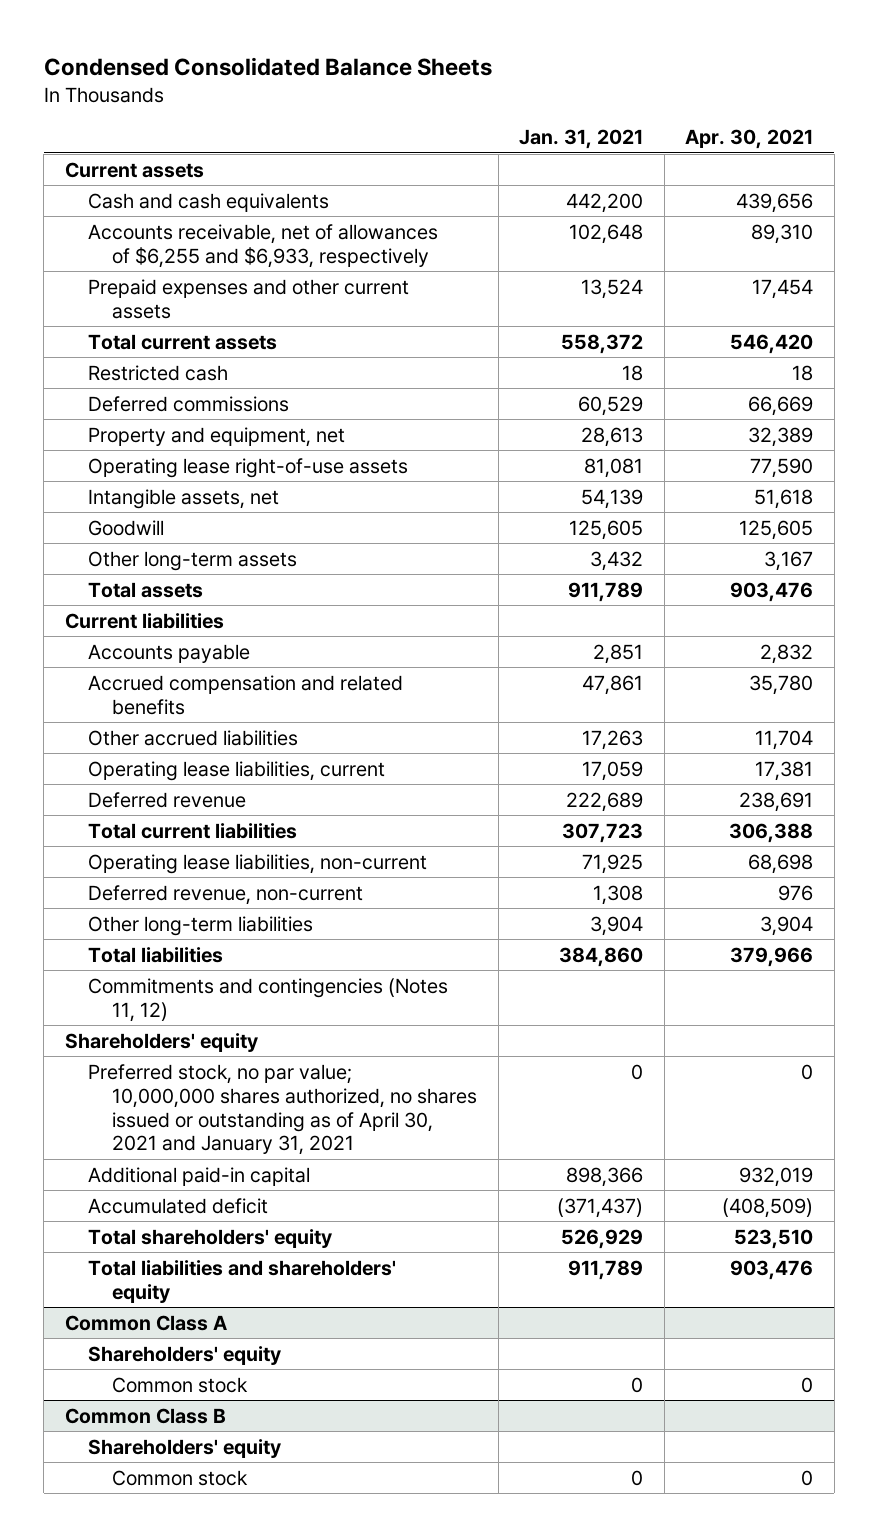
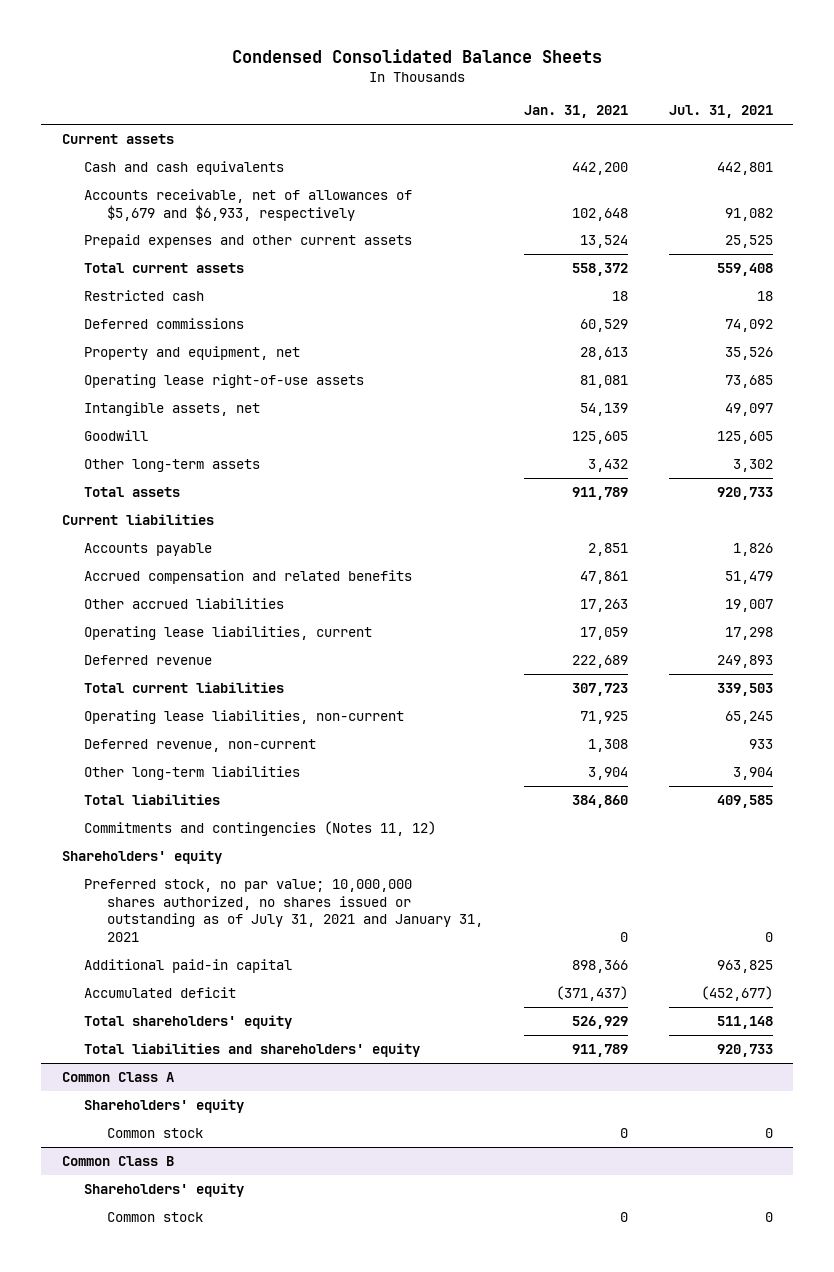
[685,129,814,150] Apr. 30, 2021 -> none
none -> [668,105,773,119] Jul. 31, 2021
[88,223,439,268] Accounts receivable, net of allowances of $6,255 and $6,933, respectively -> [84,189,413,221] Accounts receivable, net of allowances of $5,679 and $6,933, respectively
[88,1063,477,1156] Preferred stock, no par value; 10,000,000 shares authorized, no shares issued or outstanding as of April 30, 2021 and January 31, 2021 -> [84,879,483,942] Preferred stock, no par value; 10,000,000 shares authorized, no shares issued or outstanding as of July 31, 2021 and January 31, 2021

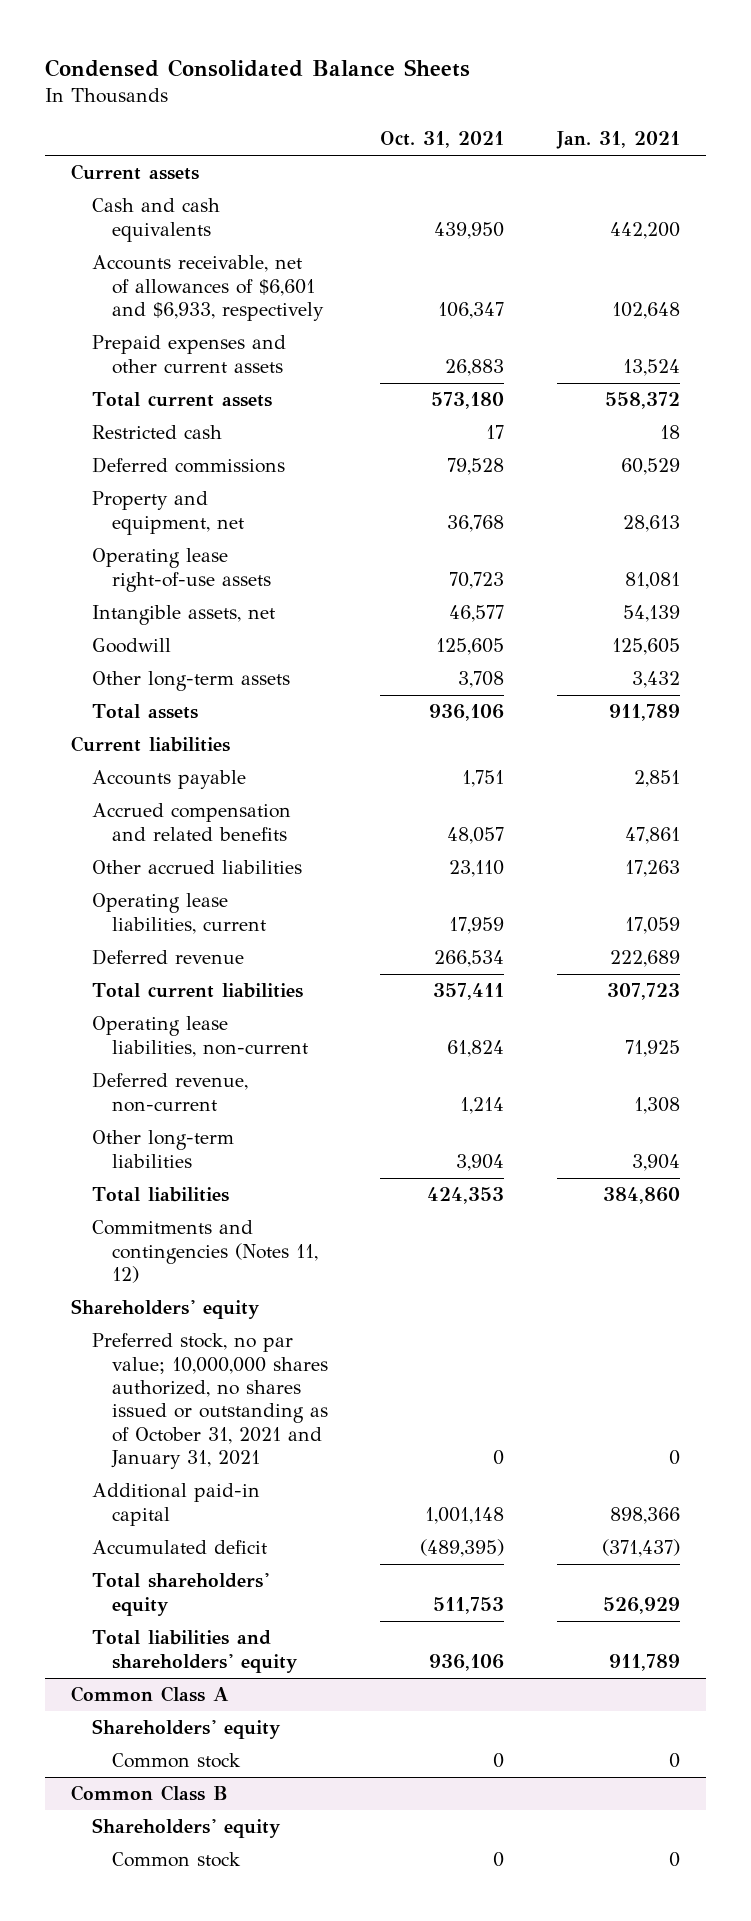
[668,105,773,119] Jul. 31, 2021 -> none
none -> [380,131,505,149] Oct. 31, 2021
[84,189,413,221] Accounts receivable, net of allowances of $5,679 and $6,933, respectively -> [91,255,324,322] Accounts receivable, net of allowances of $6,601 and $6,933, respectively
[84,879,483,942] Preferred stock, no par value; 10,000,000 shares authorized, no shares issued or outstanding as of July 31, 2021 and January 31, 2021 -> [91,1333,328,1469] Preferred stock, no par value; 10,000,000 shares authorized, no shares issued or outstanding as of October 31, 2021 and January 31, 2021

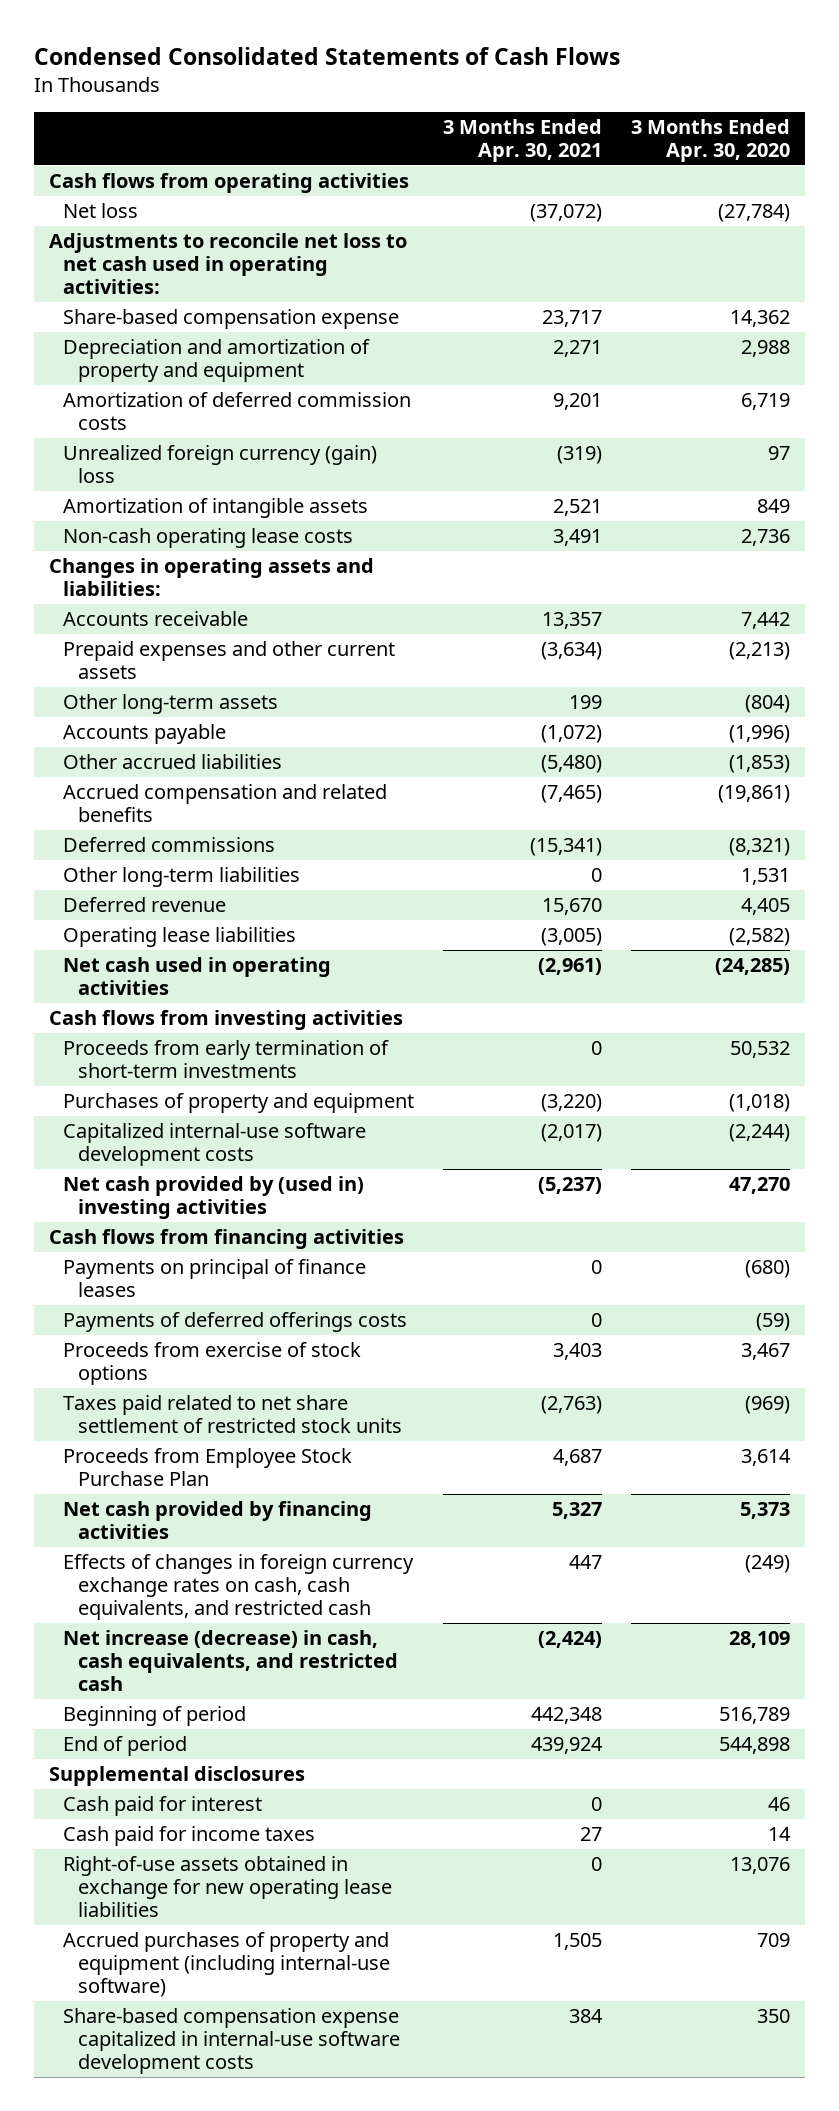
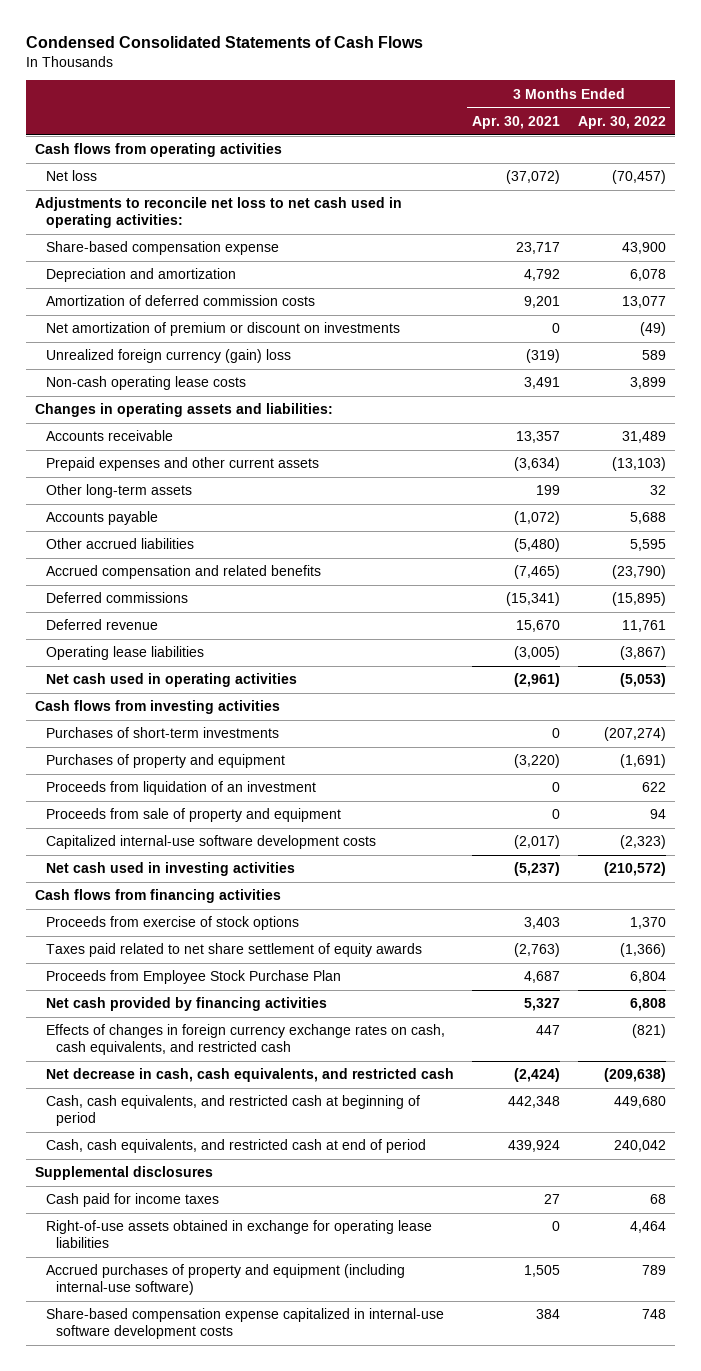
[631,118,791,162] 3 Months Ended Apr. 30, 2020 -> none
none -> [577,115,666,129] Apr. 30, 2022
[63,339,371,383] Depreciation and amortization of property and equipment -> [45,268,236,283] Depreciation and amortization
[553,340,603,358] 2,271 -> [523,269,560,282] 4,792
none -> [45,322,400,337] Net amortization of premium or discount on investments
[63,498,369,519] Amortization of intangible assets -> none
[63,867,301,888] Other long-term liabilities -> none
[63,1040,390,1079] Proceeds from early termination of short-term investments -> none
none -> [45,727,279,739] Purchases of short-term investments
none -> [45,781,316,796] Proceeds from liquidation of an investment
none -> [45,808,341,823] Proceeds from sale of property and equipment
[63,1176,365,1220] Net cash provided by (used in) investing activities -> [45,862,295,877] Net cash used in investing activities
[63,1259,367,1298] Payments on principal of finance leases -> none
[63,1312,408,1333] Payments of deferred offerings costs -> none
[63,1395,402,1434] Taxes paid related to net share settlement of restricted stock units -> [45,943,422,958] Taxes paid related to net share settlement of equity awards
[63,1630,398,1692] Net increase (decrease) in cash, cash equivalents, and restricted cash -> [45,1068,454,1083] Net decrease in cash, cash equivalents, and restricted cash
[63,1706,247,1727] Beginning of period -> [45,1095,420,1126] Cash, cash equivalents, and restricted cash at beginning of period
[63,1736,188,1757] End of period -> [45,1139,426,1154] Cash, cash equivalents, and restricted cash at end of period
[63,1796,263,1817] Cash paid for interest -> none
[63,1856,392,1918] Right-of-use assets obtained in exchange for new operating lease liabilities -> [45,1220,432,1248] Right-of-use assets obtained in exchange for operating lease liabilities

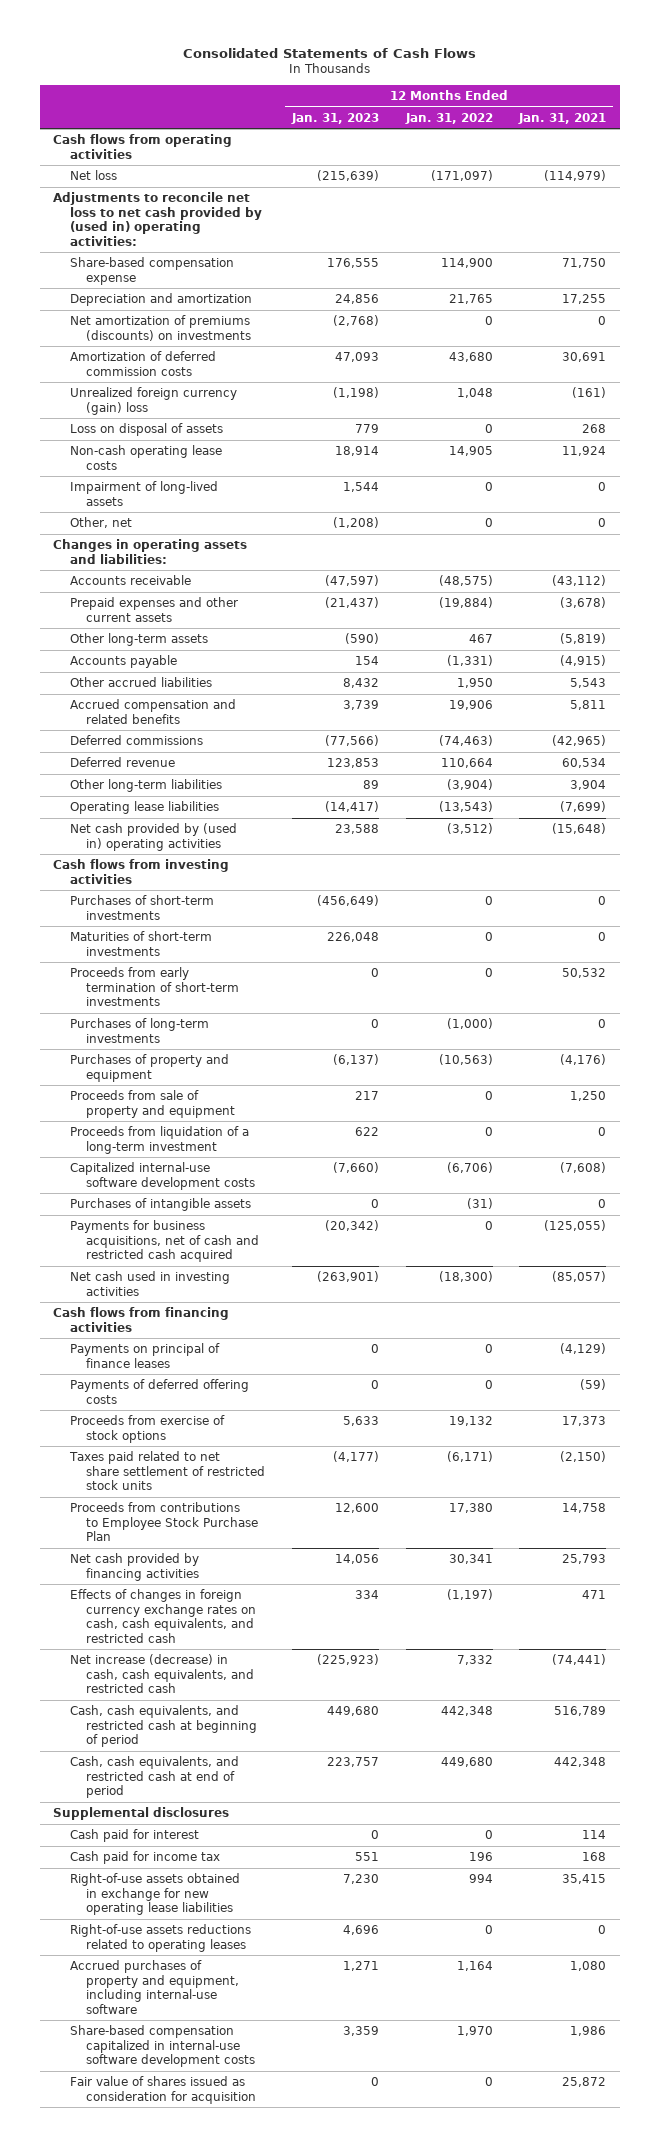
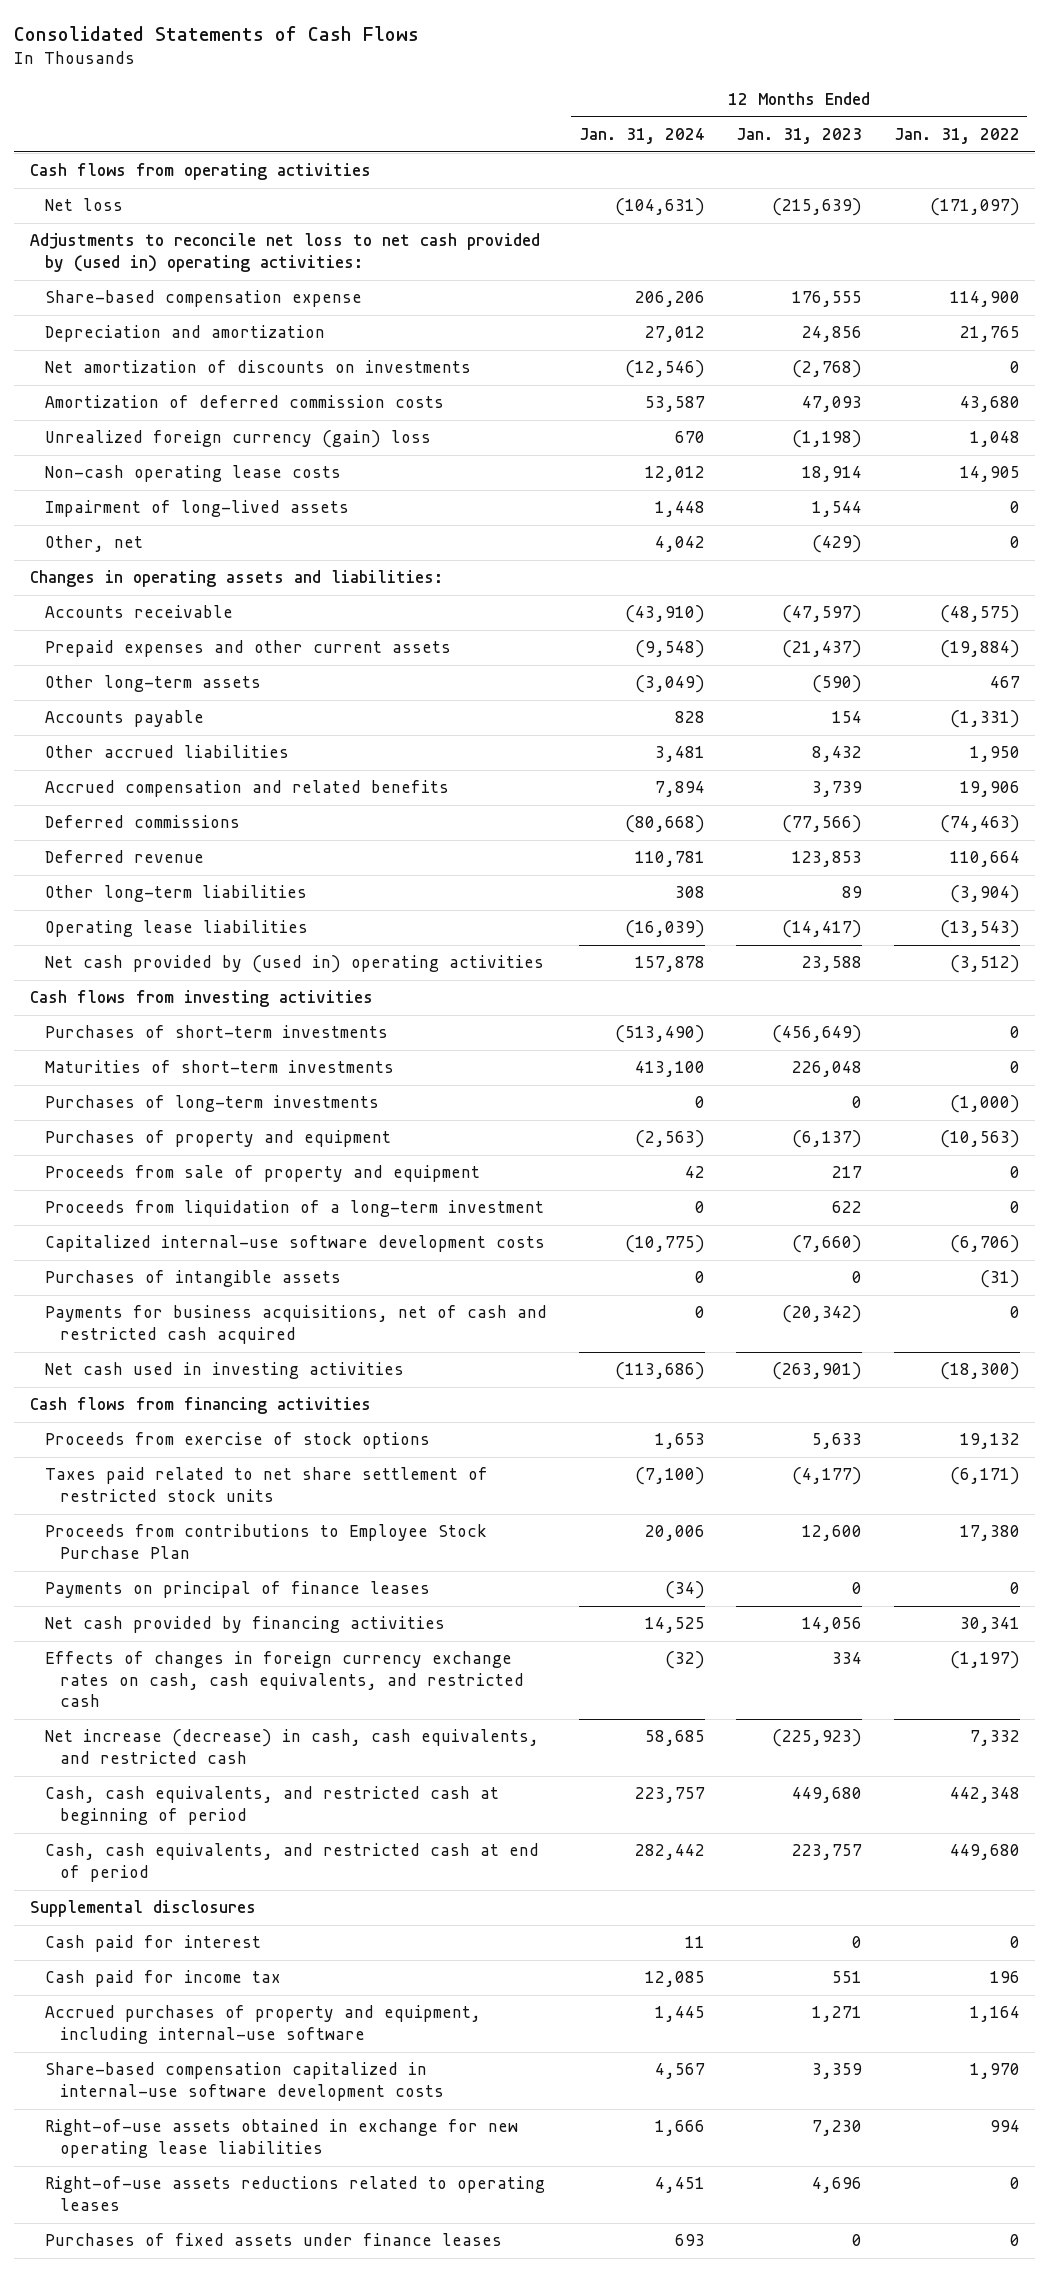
[518,112,607,124] Jan. 31, 2021 -> none
none -> [578,127,705,144] Jan. 31, 2024
[69,315,252,341] Net amortization of premiums (discounts) on investments -> [44,360,471,374] Net amortization of discounts on investments
[69,423,223,437] Loss on disposal of assets -> none
[332,517,379,529] (1,208) -> [812,535,863,554] (429)
[69,967,240,1007] Proceeds from early termination of short-term investments -> none
[69,1379,249,1404] Payments of deferred offering costs -> none
[69,1343,220,1368] Payments on principal of finance leases -> [44,1581,430,1599] Payments on principal of finance leases
[69,2076,257,2104] Fair value of shares issued as consideration for acquisition -> none
[69,1873,240,1916] Right-of-use assets obtained in exchange for new operating lease liabilities -> [44,2119,518,2158] Right-of-use assets obtained in exchange for new operating lease liabilities
[69,1924,251,1952] Right-of-use assets reductions related to operating leases -> [44,2176,545,2211] Right-of-use assets reductions related to operating leases
none -> [44,2233,502,2247] Purchases of fixed assets under finance leases

